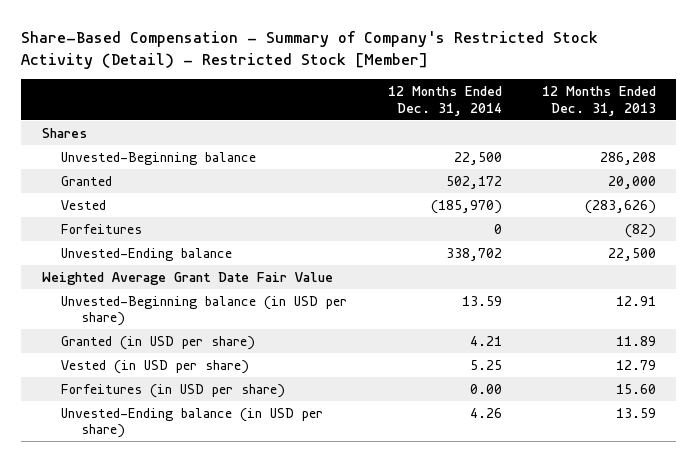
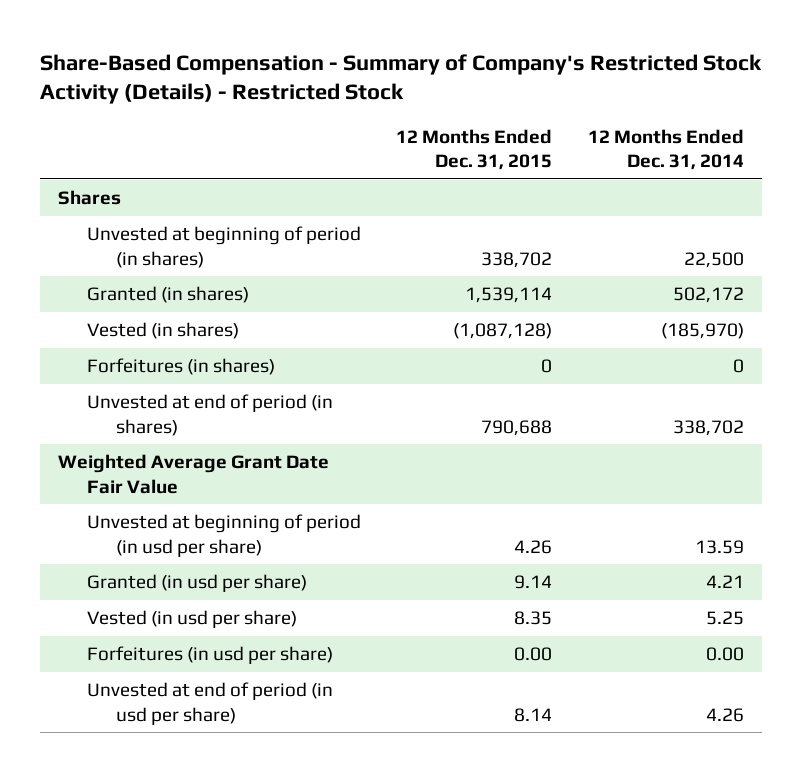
[21,31,599,70] Share-Based Compensation - Summary of Company's Restricted Stock Activity (Detail) - Restricted Stock [Member] -> [40,53,763,105] Share-Based Compensation - Summary of Company's Restricted Stock Activity (Details) - Restricted Stock
[541,86,656,116] 12 Months Ended Dec. 31, 2013 -> none
none -> [396,128,553,171] 12 Months Ended Dec. 31, 2015
[61,151,257,165] Unvested-Beginning balance -> [86,226,361,268] Unvested at beginning of period (in shares)
[61,175,113,186] Granted -> [86,286,249,304] Granted (in shares)
[61,199,107,210] Vested -> [86,322,239,340] Vested (in shares)
[61,223,143,234] Forfeitures -> [86,358,275,376] Forfeitures (in shares)
[61,247,233,261] Unvested-Ending balance -> [86,394,333,436] Unvested at end of period (in shares)
[61,295,348,327] Unvested-Beginning balance (in USD per share) -> [86,514,361,557] Unvested at beginning of period (in usd per share)
[61,335,256,350] Granted (in USD per share) -> [86,574,307,593] Granted (in usd per share)
[61,359,250,374] Vested (in USD per share) -> [86,610,297,629] Vested (in usd per share)
[61,383,286,398] Forfeitures (in USD per share) -> [86,646,333,665] Forfeitures (in usd per share)
[61,407,324,439] Unvested-Ending balance (in USD per share) -> [86,682,333,725] Unvested at end of period (in usd per share)

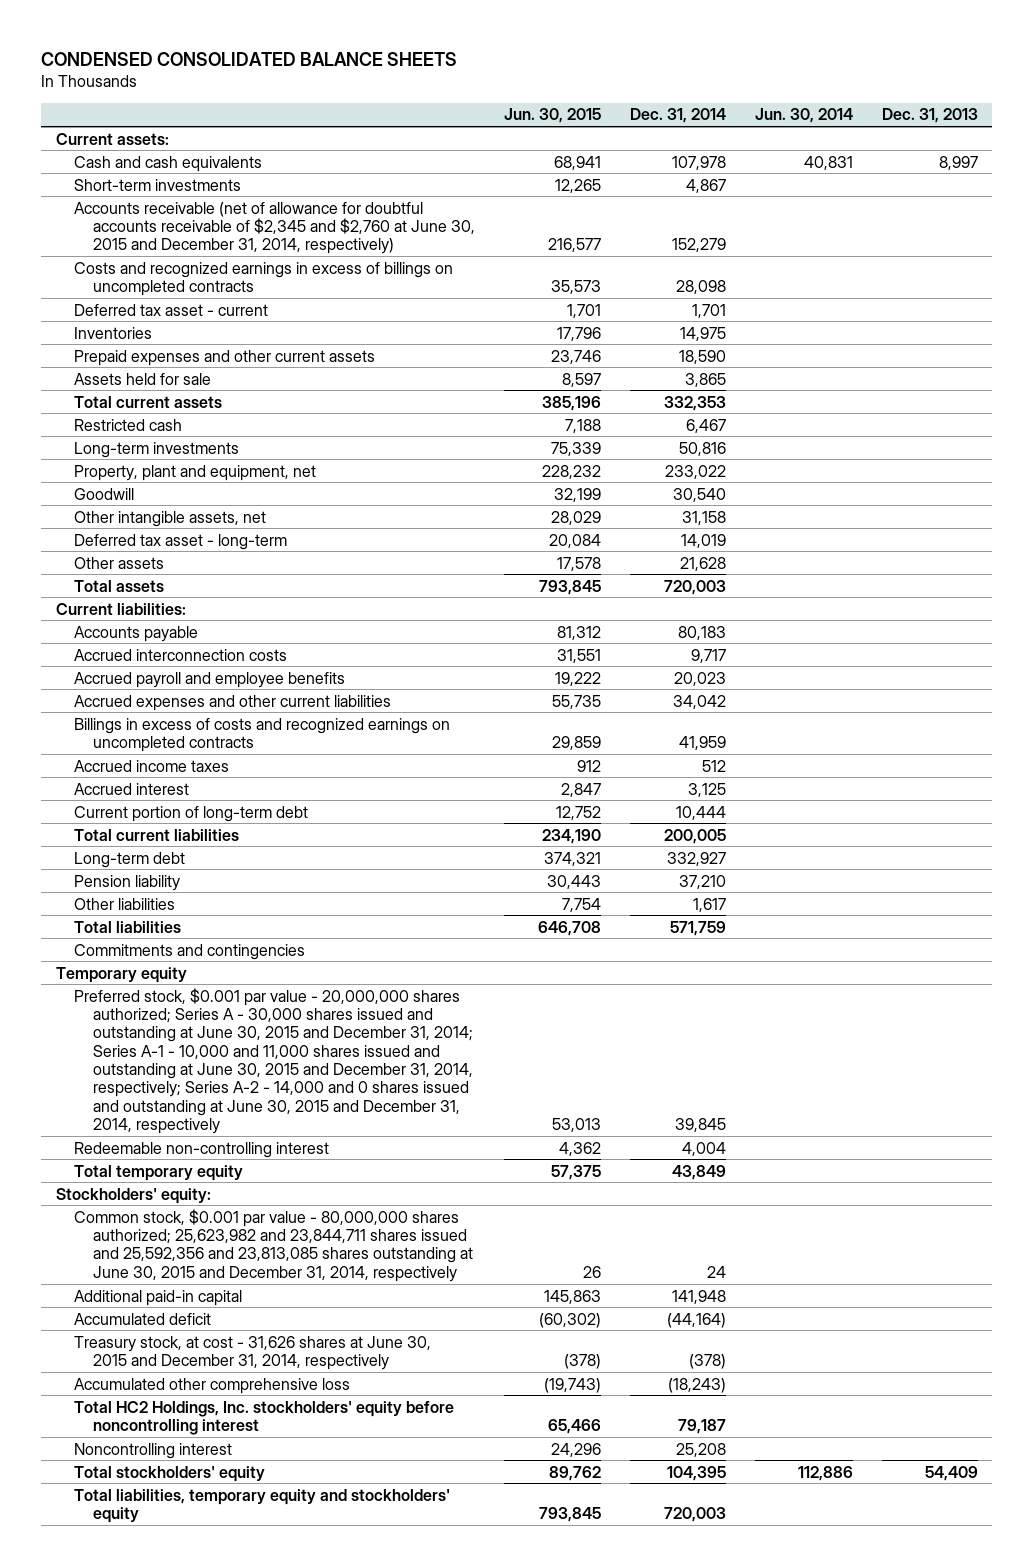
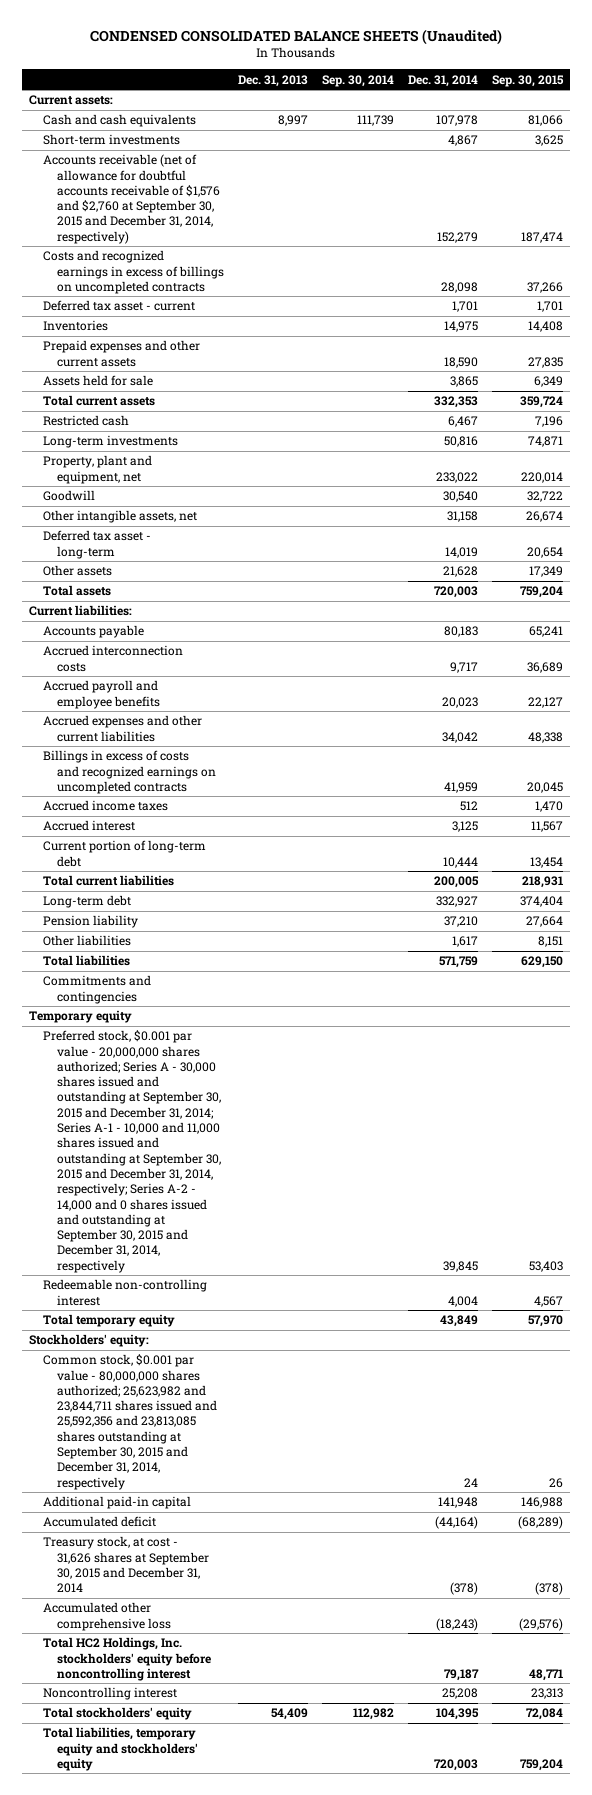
[41,51,458,66] CONDENSED CONSOLIDATED BALANCE SHEETS -> [90,29,503,46] CONDENSED CONSOLIDATED BALANCE SHEETS (Unaudited)
[503,108,601,124] Jun. 30, 2015 -> none
[754,108,853,124] Jun. 30, 2014 -> none
none -> [321,74,394,87] Sep. 30, 2014
none -> [491,74,564,87] Sep. 30, 2015
[74,201,475,255] Accounts receivable (net of allowance for doubtful accounts receivable of $2,345 and $2,760 at June 30, 2015 and December 31, 2014, respectively) -> [43,154,220,244] Accounts receivable (net of allowance for doubtful accounts receivable of $1,576 and $2,760 at September 30, 2015 and December 31, 2014, respectively)
[74,987,473,1135] Preferred stock, $0.001 par value - 20,000,000 shares authorized; Series A - 30,000 shares issued and outstanding at June 30, 2015 and December 31, 2014; Series A-1 - 10,000 and 11,000 shares issued and outstanding at June 30, 2015 and December 31, 2014, respectively; Series A-2 - 14,000 and 0 shares issued and outstanding at June 30, 2015 and December 31, 2014, respectively -> [43,1030,221,1273] Preferred stock, $0.001 par value - 20,000,000 shares authorized; Series A - 30,000 shares issued and outstanding at September 30, 2015 and December 31, 2014; Series A-1 - 10,000 and 11,000 shares issued and outstanding at September 30, 2015 and December 31, 2014, respectively; Series A-2 - 14,000 and 0 shares issued and outstanding at September 30, 2015 and December 31, 2014, respectively
[74,1208,473,1282] Common stock, $0.001 par value - 80,000,000 shares authorized; 25,623,982 and 23,844,711 shares issued and 25,592,356 and 23,813,085 shares outstanding at June 30, 2015 and December 31, 2014, respectively -> [43,1354,217,1490] Common stock, $0.001 par value - 80,000,000 shares authorized; 25,623,982 and 23,844,711 shares issued and 25,592,356 and 23,813,085 shares outstanding at September 30, 2015 and December 31, 2014, respectively
[74,1335,432,1370] Treasury stock, at cost - 31,626 shares at June 30, 2015 and December 31, 2014, respectively -> [43,1536,209,1594] Treasury stock, at cost - 31,626 shares at September 30, 2015 and December 31, 2014

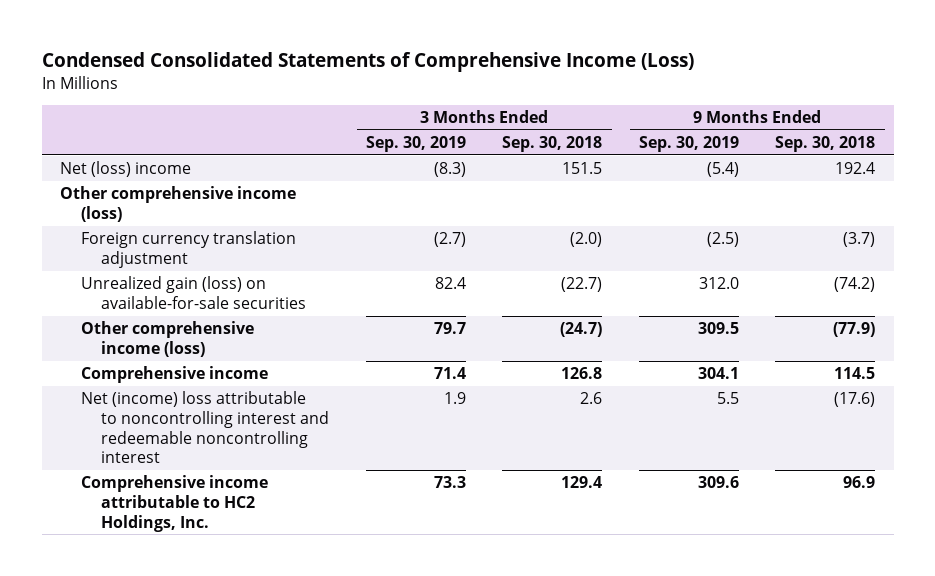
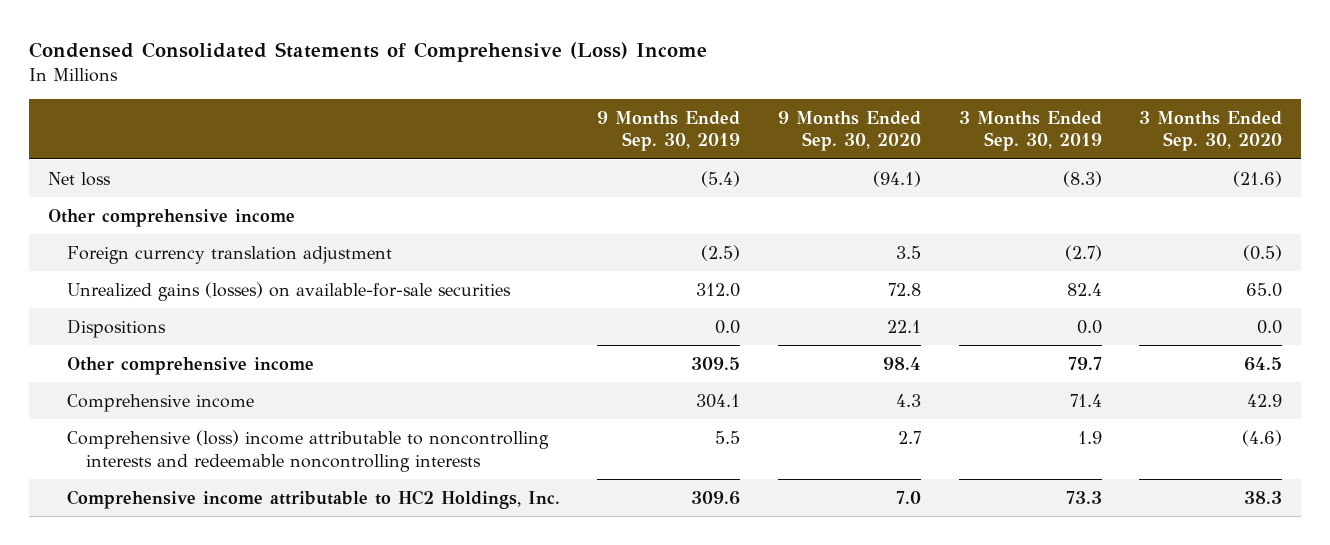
[41,51,694,72] Condensed Consolidated Statements of Comprehensive Income (Loss) -> [29,41,708,62] Condensed Consolidated Statements of Comprehensive (Loss) Income
[502,136,603,153] Sep. 30, 2018 -> none
[775,136,876,153] Sep. 30, 2018 -> none
none -> [778,110,922,152] 9 Months Ended Sep. 30, 2020
none -> [1139,110,1283,152] 3 Months Ended Sep. 30, 2020
[59,161,191,178] Net (loss) income -> [48,171,112,186] Net loss
[59,186,296,222] Other comprehensive income (loss) -> [48,208,296,227] Other comprehensive income
[80,276,307,309] Unrealized gain (loss) on available-for-sale securities -> [66,281,511,301] Unrealized gains (losses) on available-for-sale securities
none -> [66,318,166,338] Dispositions
[80,321,254,357] Other comprehensive income (loss) -> [66,356,314,375] Other comprehensive income
[80,391,330,464] Net (income) loss attributable to noncontrolling interest and redeemable noncontrolling interest -> [66,429,549,472] Comprehensive (loss) income attributable to noncontrolling interests and redeemable noncontrolling interests

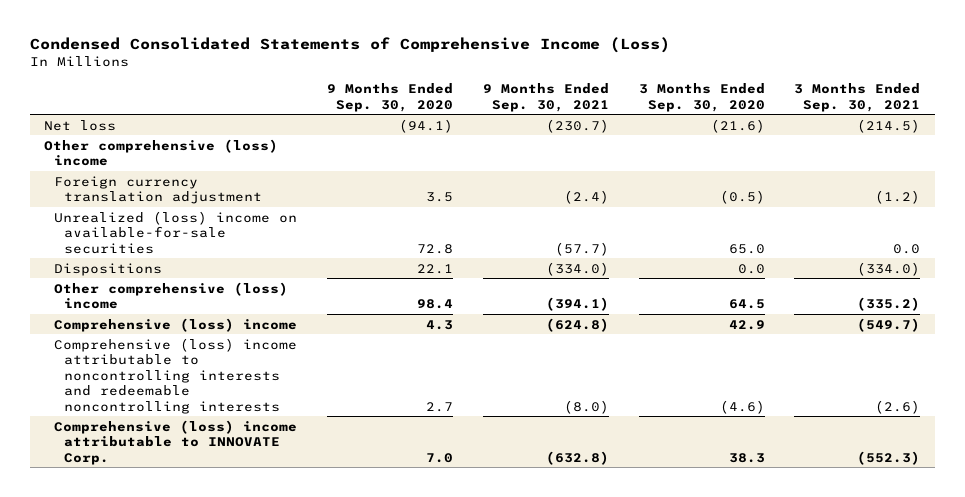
[29,41,708,62] Condensed Consolidated Statements of Comprehensive (Loss) Income -> [29,37,670,54] Condensed Consolidated Statements of Comprehensive Income (Loss)
[597,110,741,152] 9 Months Ended Sep. 30, 2019 -> none
[958,110,1102,152] 3 Months Ended Sep. 30, 2019 -> none
none -> [482,83,609,112] 9 Months Ended Sep. 30, 2021
none -> [794,83,921,112] 3 Months Ended Sep. 30, 2021
[48,208,296,227] Other comprehensive income -> [44,138,279,167] Other comprehensive (loss) income
[66,281,511,301] Unrealized gains (losses) on available-for-sale securities -> [54,210,298,254] Unrealized (loss) income on available-for-sale securities
[66,356,314,375] Other comprehensive income -> [54,281,289,310] Other comprehensive (loss) income
[66,393,254,412] Comprehensive income -> [54,317,298,332] Comprehensive (loss) income
[66,489,560,509] Comprehensive income attributable to HC2 Holdings, Inc. -> [54,419,298,465] Comprehensive (loss) income attributable to INNOVATE Corp.

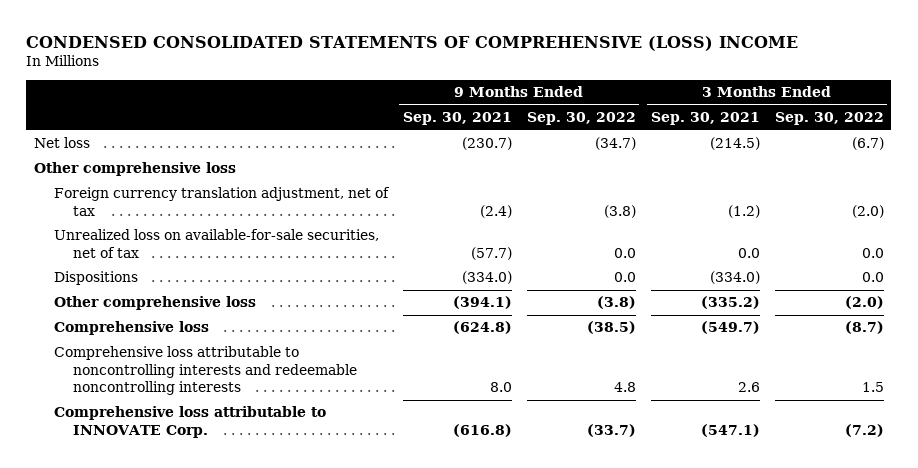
[29,37,670,54] Condensed Consolidated Statements of Comprehensive Income (Loss) -> [26,35,799,51] CONDENSED CONSOLIDATED STATEMENTS OF COMPREHENSIVE (LOSS) INCOME
[327,83,454,112] 9 Months Ended Sep. 30, 2020 -> none
[638,83,765,112] 3 Months Ended Sep. 30, 2020 -> none
none -> [526,112,636,126] Sep. 30, 2022
none -> [774,112,884,126] Sep. 30, 2022
[44,138,279,167] Other comprehensive (loss) income -> [33,162,236,177] Other comprehensive loss
[54,175,263,205] Foreign currency translation adjustment -> [53,187,390,216] Foreign currency translation adjustment, net of tax
[54,210,298,254] Unrealized (loss) income on available-for-sale securities -> [53,229,379,258] Unrealized loss on available-for-sale securities, net of tax
[54,281,289,310] Other comprehensive (loss) income -> [53,296,256,311] Other comprehensive loss
[54,317,298,332] Comprehensive (loss) income -> [53,321,209,336] Comprehensive loss
[54,337,298,414] Comprehensive (loss) income attributable to noncontrolling interests and redeemable noncontrolling interests -> [53,346,358,396] Comprehensive loss attributable to noncontrolling interests and redeemable noncontrolling interests
[563,399,609,414] (8.0) -> [489,382,512,393] 8.0
[875,399,921,414] (2.6) -> [737,382,760,393] 2.6
[54,419,298,465] Comprehensive (loss) income attributable to INNOVATE Corp. -> [53,406,326,438] Comprehensive loss attributable to INNOVATE Corp.
[545,450,609,465] (632.8) -> [452,423,512,437] (616.8)
[857,450,921,465] (552.3) -> [700,423,760,437] (547.1)

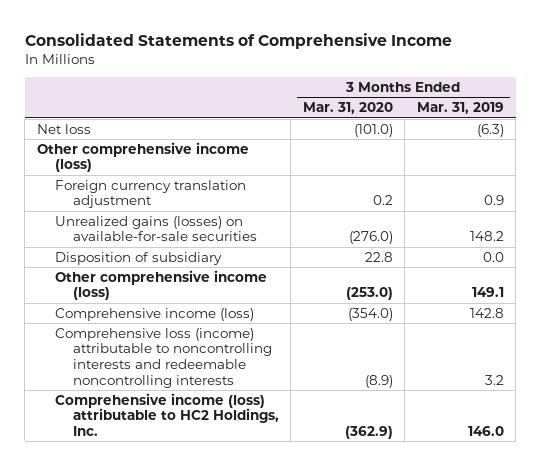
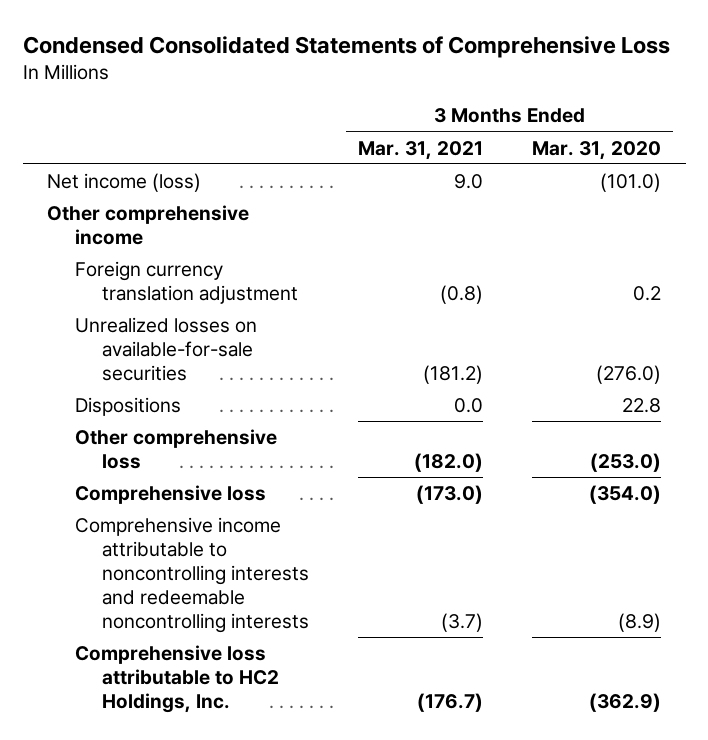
[24,32,452,49] Consolidated Statements of Comprehensive Income -> [22,36,670,59] Condensed Consolidated Statements of Comprehensive Loss
[416,102,504,115] Mar. 31, 2019 -> none
none -> [358,140,484,160] Mar. 31, 2021
[36,123,91,134] Net loss -> [47,173,202,193] Net income (loss)
[36,141,249,173] Other comprehensive income (loss) -> [47,205,250,246] Other comprehensive income
[54,215,257,242] Unrealized gains (losses) on available-for-sale securities -> [74,317,257,381] Unrealized losses on available-for-sale securities
[54,251,222,265] Disposition of subsidiary -> [74,397,181,417] Dispositions
[54,269,267,301] Other comprehensive income (loss) -> [74,429,277,470] Other comprehensive loss
[54,307,254,321] Comprehensive income (loss) -> [74,485,266,505] Comprehensive loss
[54,327,272,388] Comprehensive loss (income) attributable to noncontrolling interests and redeemable noncontrolling interests -> [74,517,310,633] Comprehensive income attributable to noncontrolling interests and redeemable noncontrolling interests
[54,392,279,437] Comprehensive income (loss) attributable to HC2 Holdings, Inc. -> [74,645,280,713] Comprehensive loss attributable to HC2 Holdings, Inc.

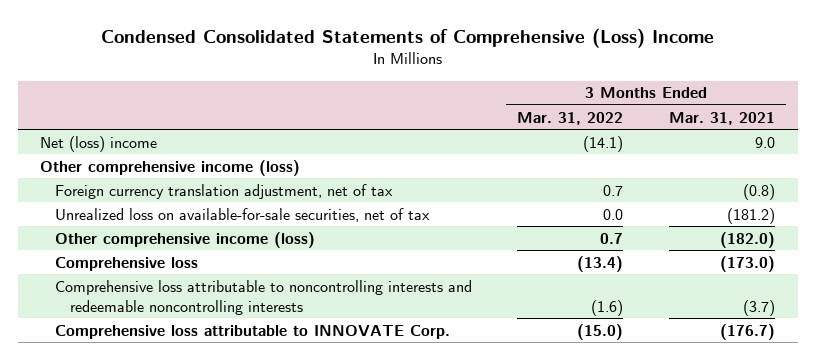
[22,36,670,59] Condensed Consolidated Statements of Comprehensive Loss -> [100,27,714,48] Condensed Consolidated Statements of Comprehensive (Loss) Income
[532,140,662,160] Mar. 31, 2020 -> none
none -> [517,111,624,125] Mar. 31, 2022
[74,397,181,417] Dispositions -> none
[47,173,202,193] Net income (loss) -> [40,135,158,152] Net (loss) income
[47,205,250,246] Other comprehensive income -> [40,159,301,176] Other comprehensive income (loss)
[74,261,299,305] Foreign currency translation adjustment -> [54,183,393,199] Foreign currency translation adjustment, net of tax
[74,317,257,381] Unrealized losses on available-for-sale securities -> [54,207,430,222] Unrealized loss on available-for-sale securities, net of tax
[74,429,277,470] Other comprehensive loss -> [54,231,315,248] Other comprehensive income (loss)
[74,517,310,633] Comprehensive income attributable to noncontrolling interests and redeemable noncontrolling interests -> [54,279,472,315] Comprehensive loss attributable to noncontrolling interests and redeemable noncontrolling interests
[74,645,280,713] Comprehensive loss attributable to HC2 Holdings, Inc. -> [54,324,450,339] Comprehensive loss attributable to INNOVATE Corp.

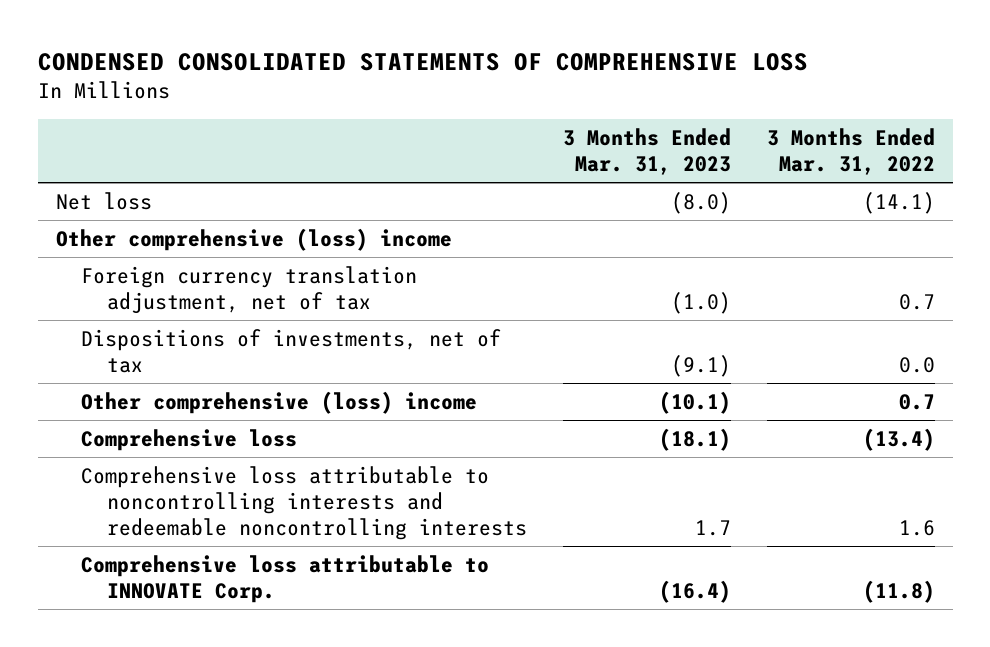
[100,27,714,48] Condensed Consolidated Statements of Comprehensive (Loss) Income -> [37,53,808,72] CONDENSED CONSOLIDATED STATEMENTS OF COMPREHENSIVE LOSS
[668,111,775,125] Mar. 31, 2021 -> none
none -> [562,127,731,175] 3 Months Ended Mar. 31, 2023
[40,135,158,152] Net (loss) income -> [55,191,152,210] Net loss
[40,159,301,176] Other comprehensive income (loss) -> [55,227,452,251] Other comprehensive (loss) income
[54,207,430,222] Unrealized loss on available-for-sale securities, net of tax -> none
none -> [81,328,502,373] Dispositions of investments, net of tax
[54,231,315,248] Other comprehensive income (loss) -> [81,390,478,414] Other comprehensive (loss) income
[591,299,624,316] (1.6) -> [898,519,935,536] 1.6
[577,323,624,340] (15.0) -> [862,579,935,603] (11.8)

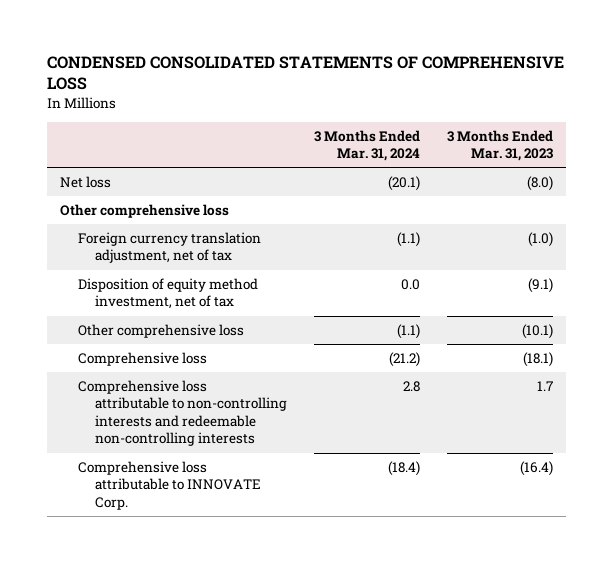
[766,127,935,175] 3 Months Ended Mar. 31, 2022 -> none
none -> [313,129,420,162] 3 Months Ended Mar. 31, 2024
[55,227,452,251] Other comprehensive (loss) income -> [60,204,230,219] Other comprehensive loss
[81,328,502,373] Dispositions of investments, net of tax -> [77,278,258,310] Disposition of equity method investment, net of tax
[81,390,478,414] Other comprehensive (loss) income -> [77,324,244,339] Other comprehensive loss
[81,465,527,540] Comprehensive loss attributable to noncontrolling interests and redeemable noncontrolling interests -> [77,380,288,447] Comprehensive loss attributable to non-controlling interests and redeemable non-controlling interests

